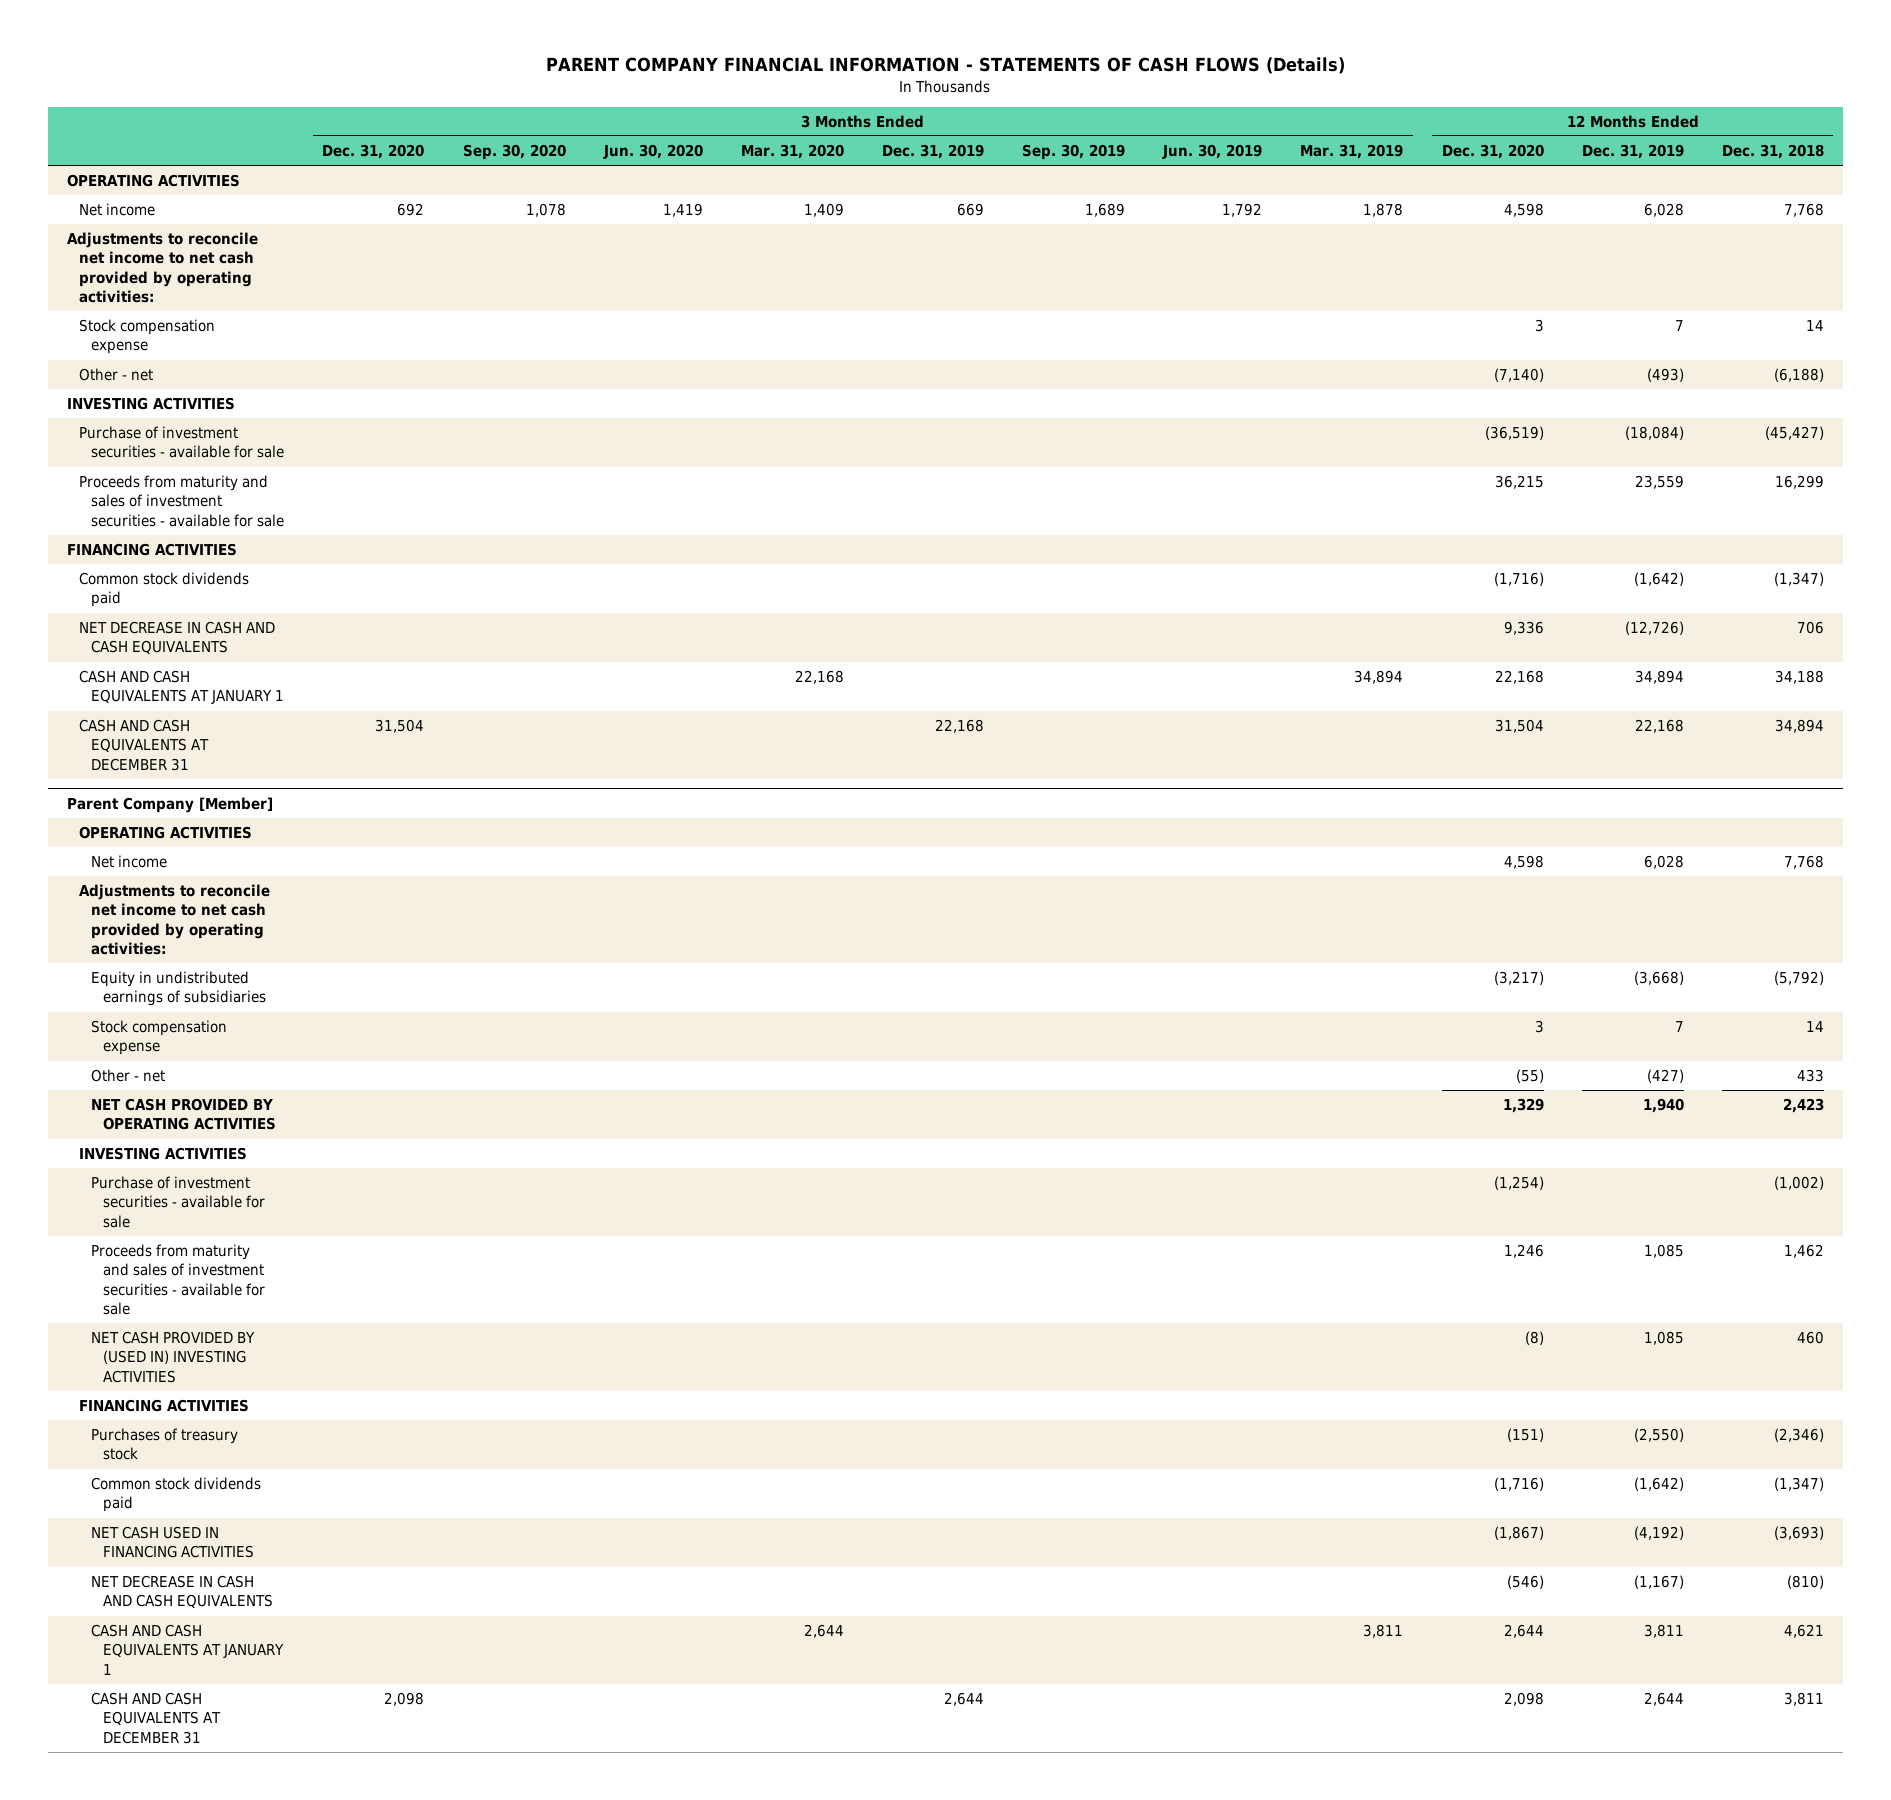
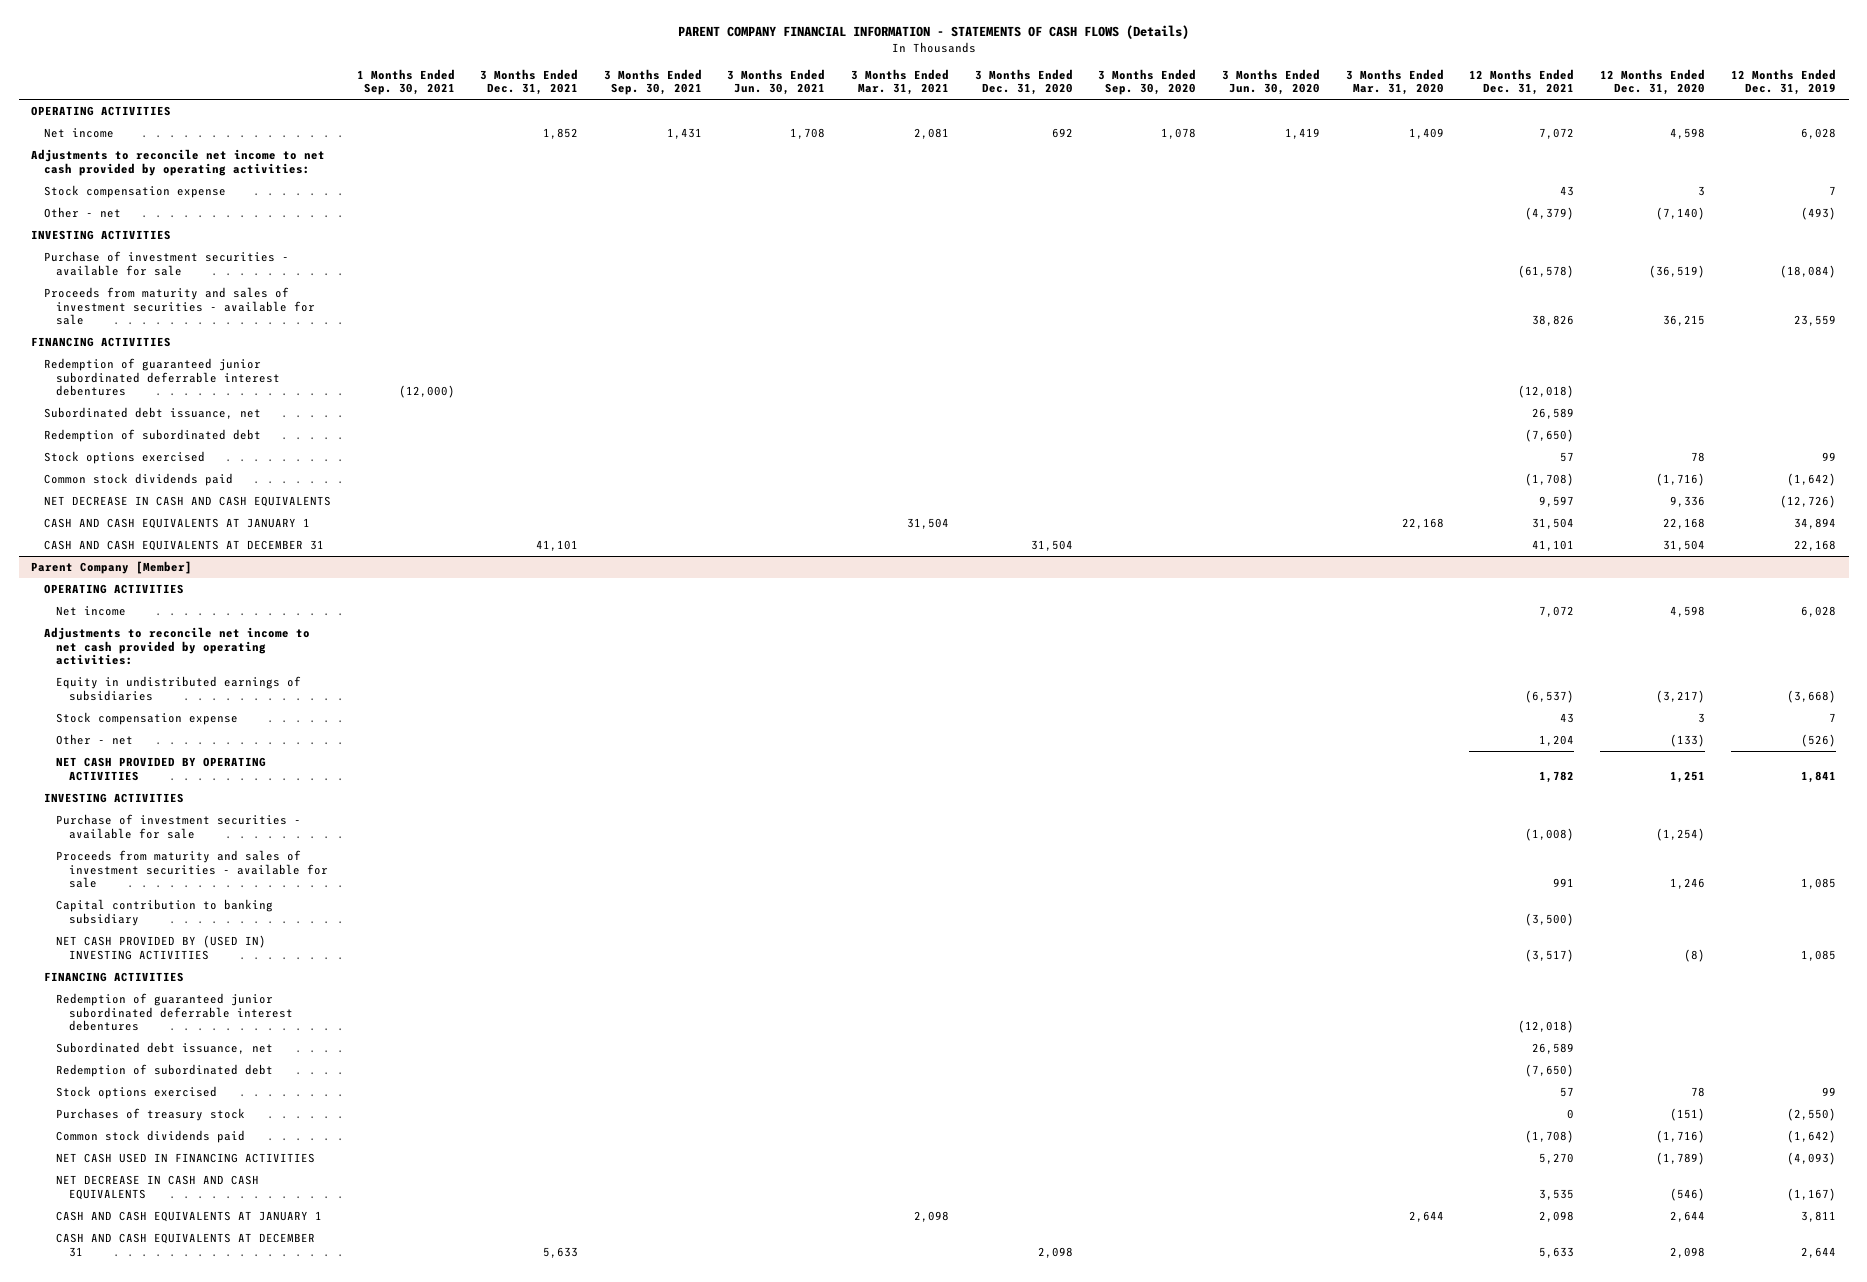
[881,144,984,160] Dec. 31, 2019 -> none
[1022,144,1126,161] Sep. 30, 2019 -> none
[1162,144,1263,160] Jun. 30, 2019 -> none
[1300,144,1404,160] Mar. 31, 2019 -> none
[1721,144,1824,160] Dec. 31, 2018 -> none
none -> [356,68,455,95] 1 Months Ended Sep. 30, 2021
none -> [480,68,579,95] 3 Months Ended Dec. 31, 2021
none -> [603,68,702,95] 3 Months Ended Sep. 30, 2021
none -> [727,68,826,95] 3 Months Ended Jun. 30, 2021
none -> [851,68,950,95] 3 Months Ended Mar. 31, 2021
none -> [1469,68,1575,95] 12 Months Ended Dec. 31, 2021
none -> [43,358,281,396] Redemption of guaranteed junior subordinated deferrable interest debentures
none -> [43,407,261,420] Subordinated debt issuance, net
none -> [43,429,261,443] Redemption of subordinated debt
none -> [43,451,205,465] Stock options exercised
[1515,1069,1544,1084] (55) -> [1670,734,1706,748] (133)
[1646,1069,1684,1084] (427) -> [1800,734,1836,748] (526)
[1502,1098,1544,1114] 1,329 -> [1670,770,1706,783] 1,251
[1642,1098,1684,1114] 1,940 -> [1800,770,1836,783] 1,841
none -> [56,899,274,926] Capital contribution to banking subsidiary
none -> [56,993,293,1031] Redemption of guaranteed junior subordinated deferrable interest debentures
none -> [56,1042,274,1055] Subordinated debt issuance, net
none -> [56,1064,274,1078] Redemption of subordinated debt
none -> [56,1086,218,1100] Stock options exercised
[1493,1526,1544,1541] (1,867) -> [1656,1152,1706,1166] (1,789)
[1633,1526,1684,1541] (4,192) -> [1786,1152,1836,1166] (4,093)

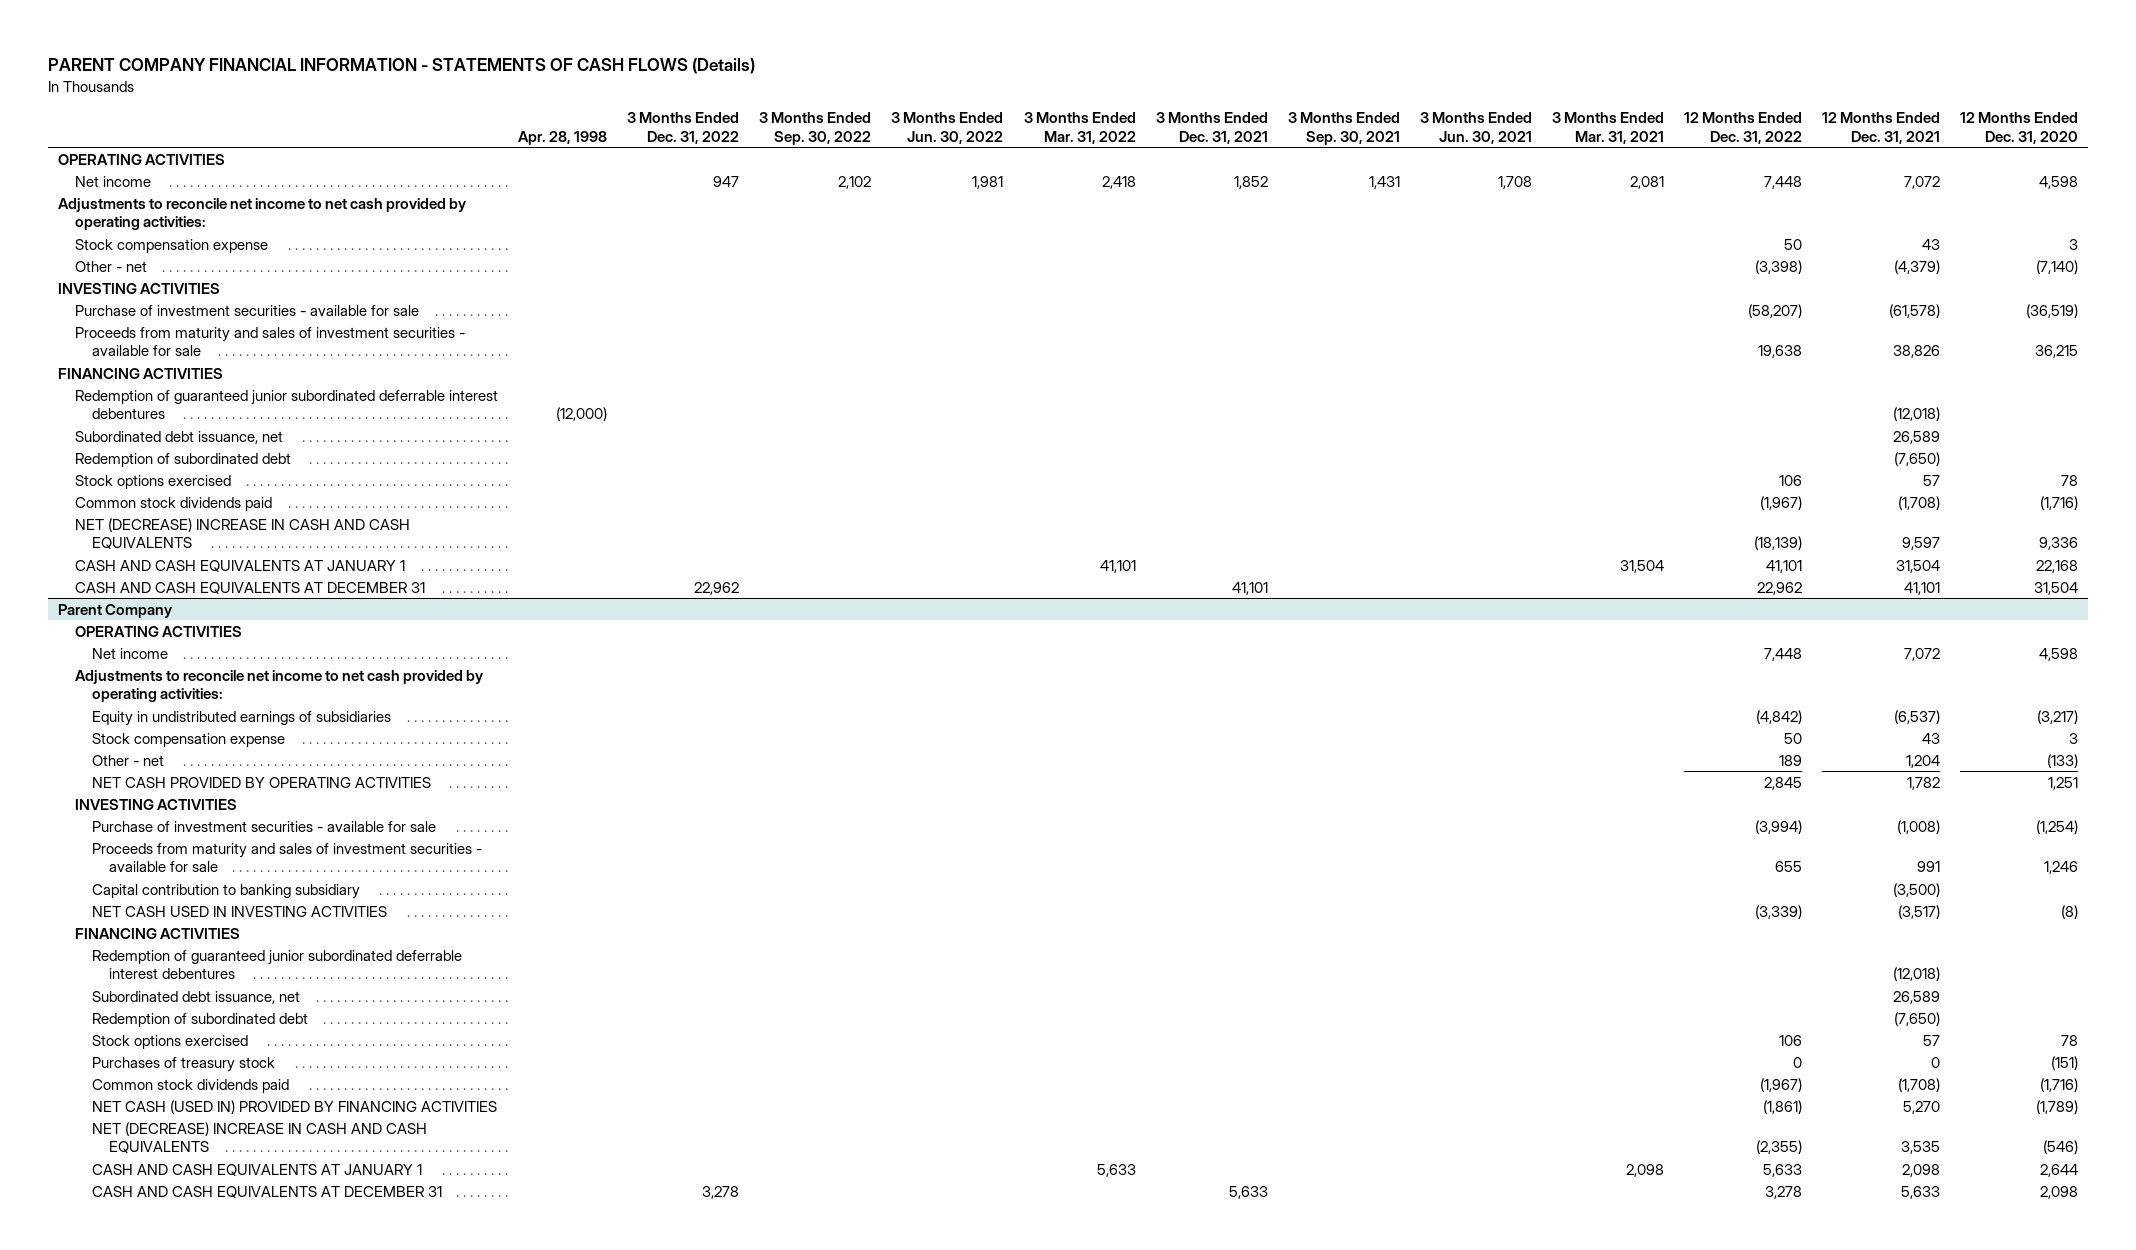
[356,68,455,95] 1 Months Ended Sep. 30, 2021 -> none
[974,68,1073,95] 3 Months Ended Dec. 31, 2020 -> none
[1098,68,1197,95] 3 Months Ended Sep. 30, 2020 -> none
[1222,68,1321,95] 3 Months Ended Jun. 30, 2020 -> none
[1345,68,1444,95] 3 Months Ended Mar. 31, 2020 -> none
[1730,68,1836,95] 12 Months Ended Dec. 31, 2019 -> none
none -> [518,130,608,145] Apr. 28, 1998
none -> [627,112,740,144] 3 Months Ended Dec. 31, 2022
none -> [759,112,872,145] 3 Months Ended Sep. 30, 2022
none -> [891,112,1004,144] 3 Months Ended Jun. 30, 2022
none -> [1023,112,1136,144] 3 Months Ended Mar. 31, 2022
none -> [1683,112,1802,144] 12 Months Ended Dec. 31, 2022
[43,496,331,508] NET DECREASE IN CASH AND CASH EQUIVALENTS -> [75,517,411,549] NET (DECREASE) INCREASE IN CASH AND CASH EQUIVALENTS
[31,561,193,575] Parent Company [Member] -> [58,603,173,618] Parent Company
[56,935,267,960] NET CASH PROVIDED BY (USED IN) INVESTING ACTIVITIES -> [92,905,388,917] NET CASH USED IN INVESTING ACTIVITIES
[56,1153,316,1164] NET CASH USED IN FINANCING ACTIVITIES -> [92,1099,498,1114] NET CASH (USED IN) PROVIDED BY FINANCING ACTIVITIES
[56,1175,260,1200] NET DECREASE IN CASH AND CASH EQUIVALENTS -> [92,1121,428,1153] NET (DECREASE) INCREASE IN CASH AND CASH EQUIVALENTS

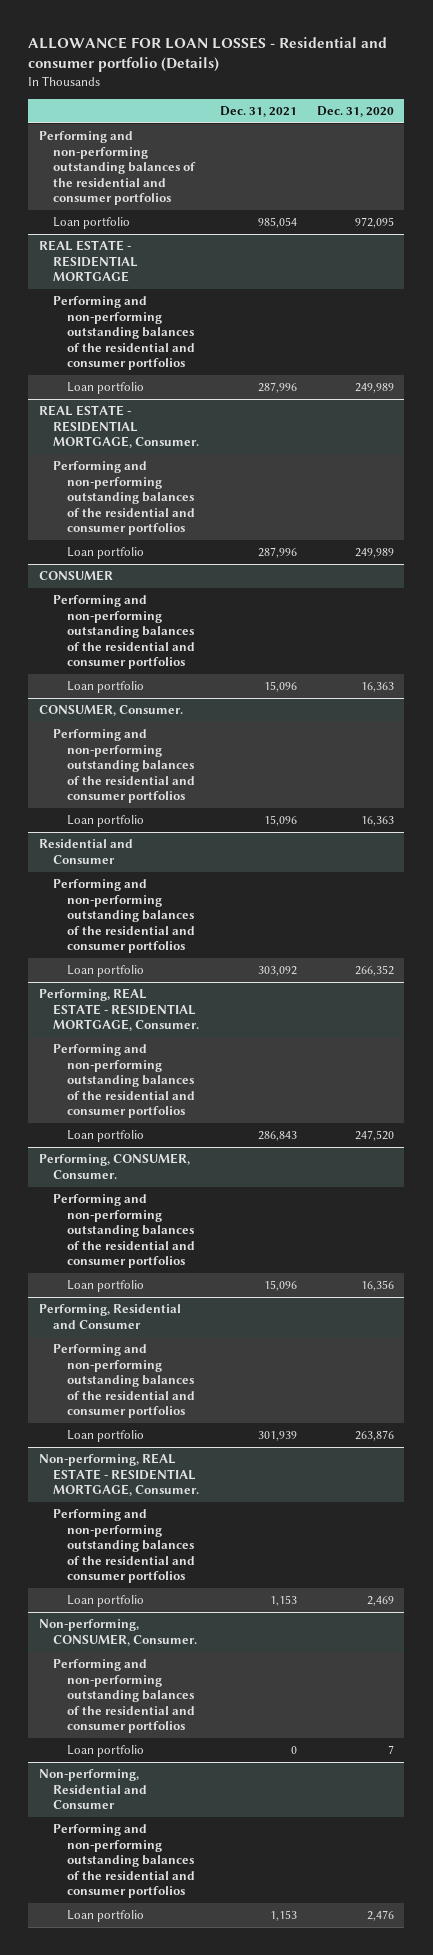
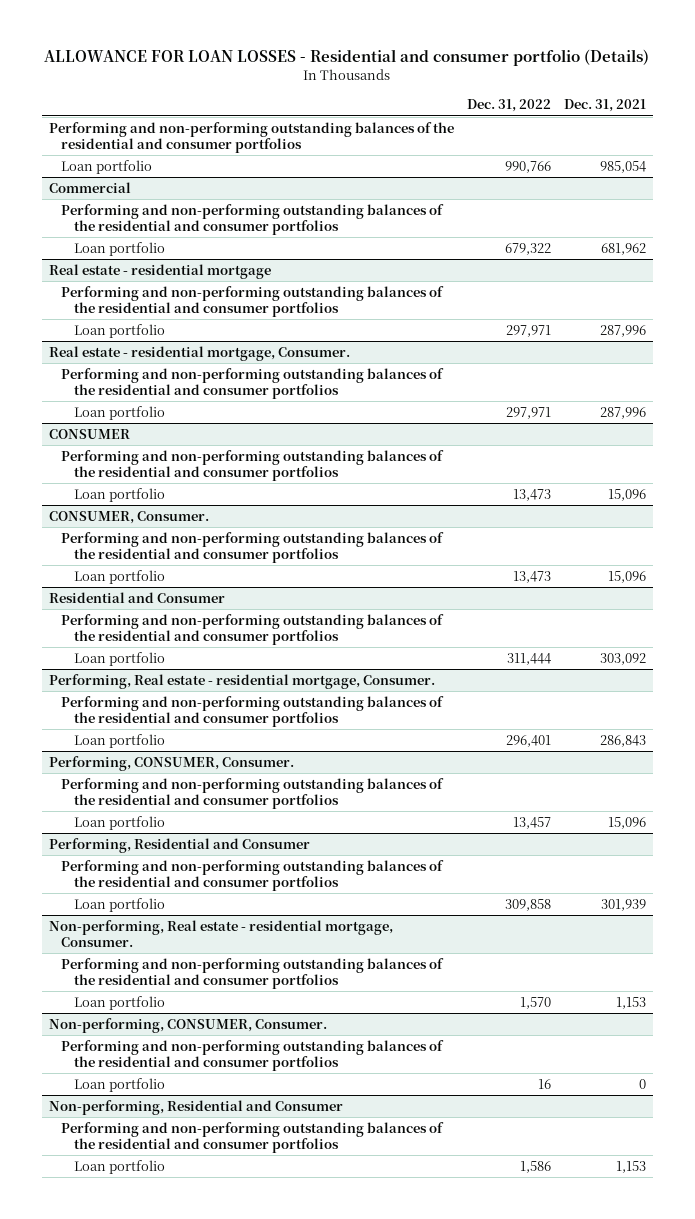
[317,106,395,118] Dec. 31, 2020 -> none
none -> [466,99,551,113] Dec. 31, 2022
[38,240,138,283] REAL ESTATE - RESIDENTIAL MORTGAGE -> none
none -> [48,181,131,193] Commercial
none -> [74,241,166,256] Loan portfolio
none -> [48,263,271,279] Real estate - residential mortgage
none -> [61,285,445,317] Performing and non-performing outstanding balances of the residential and consumer portfolios
[38,405,199,449] REAL ESTATE - RESIDENTIAL MORTGAGE, Consumer. -> [48,345,350,361] Real estate - residential mortgage, Consumer.
[38,988,199,1032] Performing, REAL ESTATE - RESIDENTIAL MORTGAGE, Consumer. -> [48,673,435,689] Performing, Real estate - residential mortgage, Consumer.
[38,1453,199,1497] Non-performing, REAL ESTATE - RESIDENTIAL MORTGAGE, Consumer. -> [48,919,393,947] Non-performing, Real estate - residential mortgage, Consumer.

